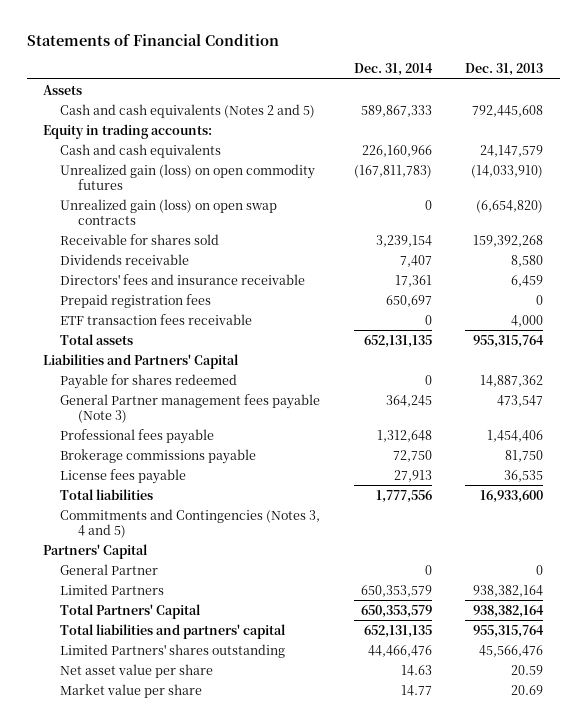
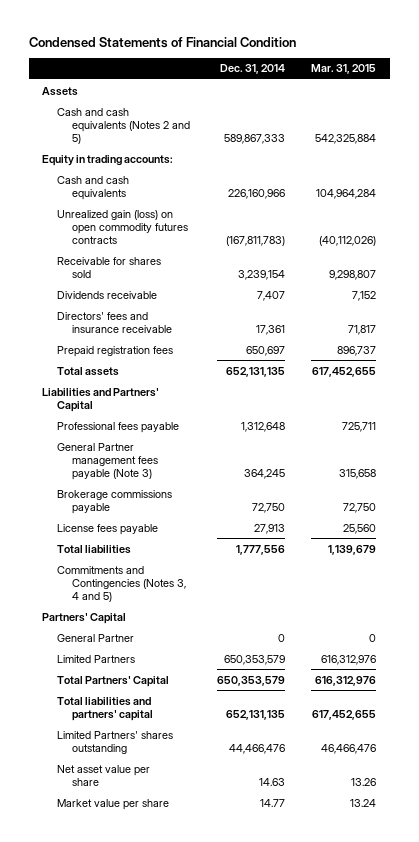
[26,34,279,47] Statements of Financial Condition -> [29,36,297,48] Condensed Statements of Financial Condition
[465,63,544,77] Dec. 31, 2013 -> none
none -> [311,64,377,75] Mar. 31, 2015
[60,198,278,225] Unrealized gain (loss) on open swap contracts -> none
[60,163,316,190] Unrealized gain (loss) on open commodity futures -> [57,209,189,244] Unrealized gain (loss) on open commodity futures contracts
[60,313,253,325] ETF transaction fees receivable -> none
[60,373,238,389] Payable for shares redeemed -> none
[60,393,321,423] General Partner management fees payable (Note 3) -> [57,442,159,480] General Partner management fees payable (Note 3)

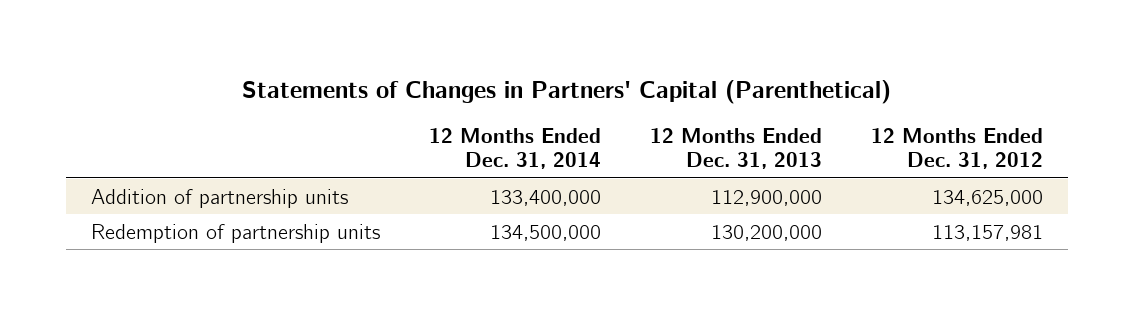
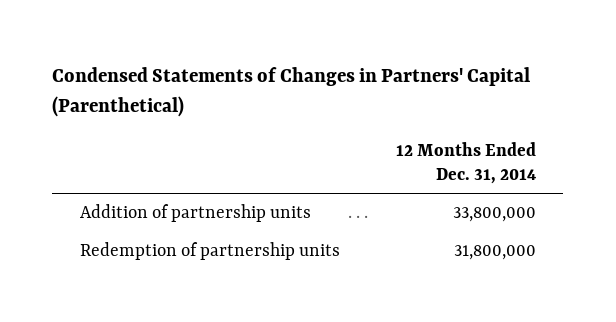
[241,79,891,104] Statements of Changes in Partners' Capital (Parenthetical) -> [52,67,531,118] Condensed Statements of Changes in Partners' Capital (Parenthetical)
[650,127,823,169] 12 Months Ended Dec. 31, 2013 -> none
[871,127,1044,169] 12 Months Ended Dec. 31, 2012 -> none
[489,189,601,206] 133,400,000 -> [452,207,536,223] 33,800,000
[489,224,601,241] 134,500,000 -> [453,245,536,261] 31,800,000

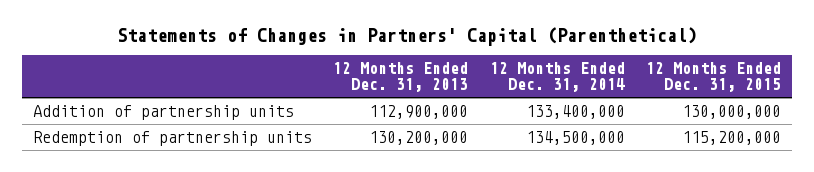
[52,67,531,118] Condensed Statements of Changes in Partners' Capital (Parenthetical) -> [116,27,697,47] Statements of Changes in Partners' Capital (Parenthetical)
none -> [333,62,469,93] 12 Months Ended Dec. 31, 2013
none -> [645,62,781,93] 12 Months Ended Dec. 31, 2015
[452,207,536,223] 33,800,000 -> [525,104,625,119] 133,400,000
[453,245,536,261] 31,800,000 -> [525,130,625,145] 134,500,000

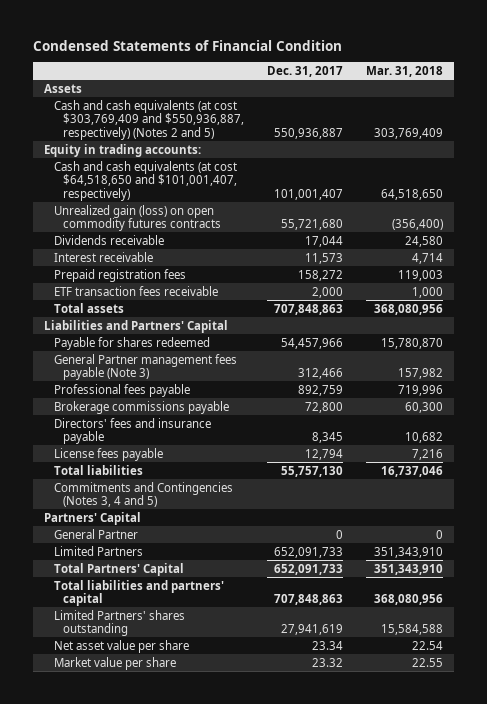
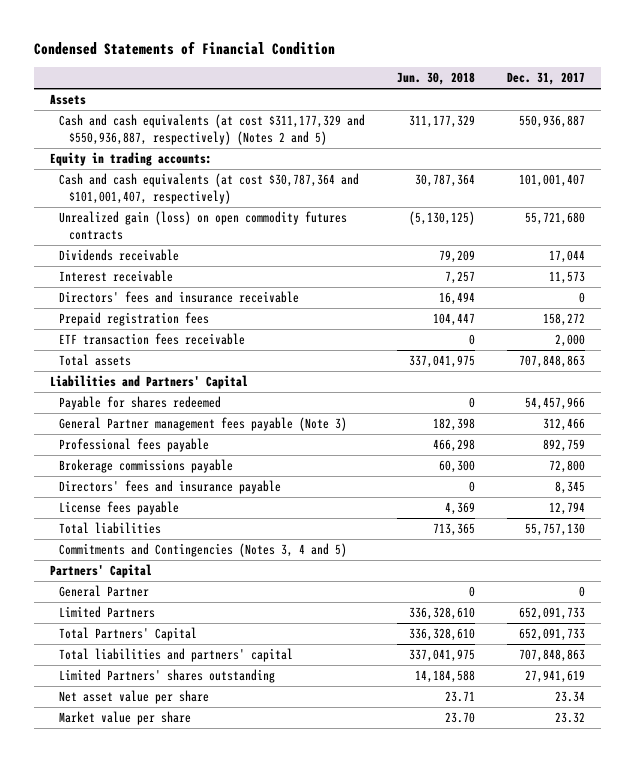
[365,66,443,78] Mar. 31, 2018 -> none
none -> [396,72,475,86] Jun. 30, 2018
[53,99,245,140] Cash and cash equivalents (at cost $303,769,409 and $550,936,887, respectively) (Notes 2 and 5) -> [59,114,366,145] Cash and cash equivalents (at cost $311,177,329 and $550,936,887, respectively) (Notes 2 and 5)
[53,160,238,201] Cash and cash equivalents (at cost $64,518,650 and $101,001,407, respectively) -> [59,173,360,204] Cash and cash equivalents (at cost $30,787,364 and $101,001,407, respectively)
none -> [59,291,300,304] Directors' fees and insurance receivable

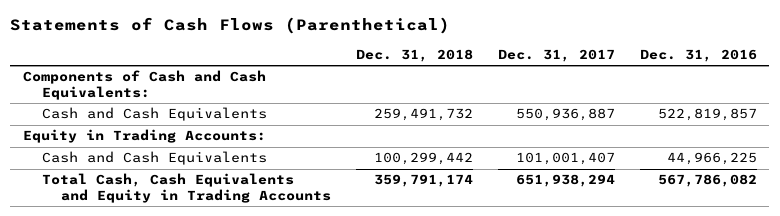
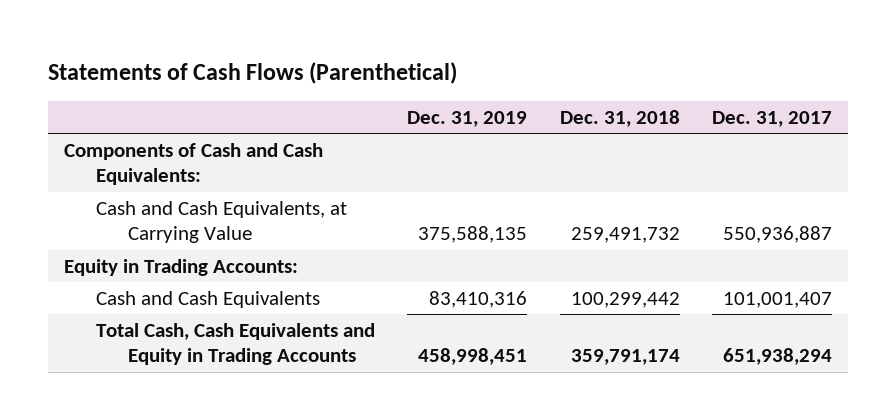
[639,48,757,62] Dec. 31, 2016 -> none
none -> [407,110,528,127] Dec. 31, 2019
[41,107,267,122] Cash and Cash Equivalents -> [96,200,348,244] Cash and Cash Equivalents, at Carrying Value

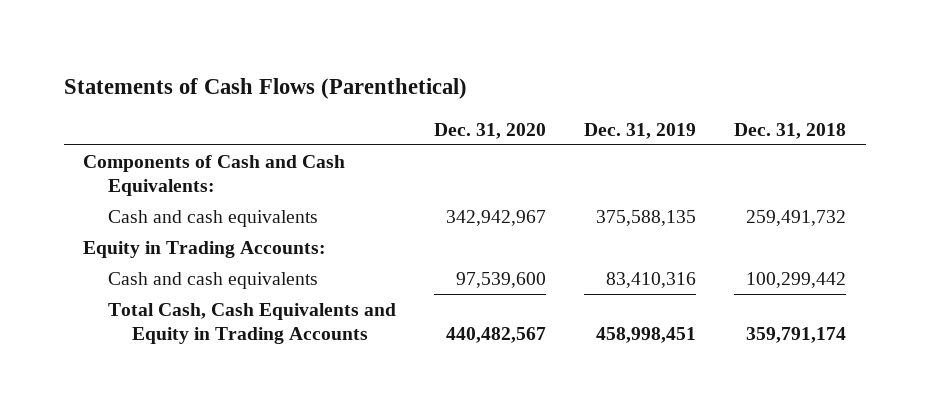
[712,110,833,127] Dec. 31, 2017 -> none
none -> [433,122,546,139] Dec. 31, 2020
[96,200,348,244] Cash and Cash Equivalents, at Carrying Value -> [107,209,318,227] Cash and cash equivalents
[96,290,321,308] Cash and Cash Equivalents -> [107,271,318,289] Cash and cash equivalents

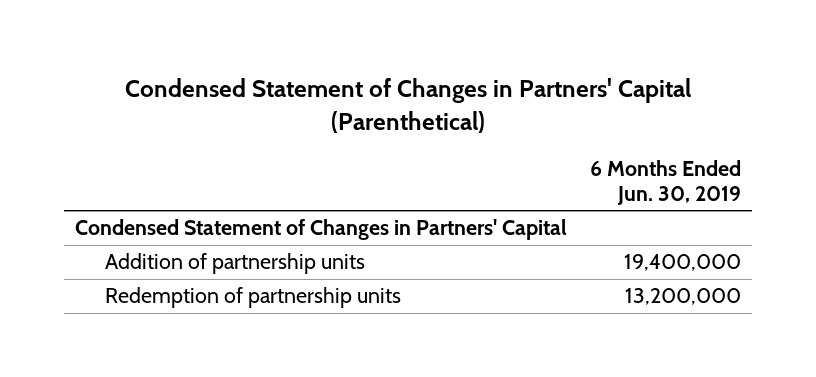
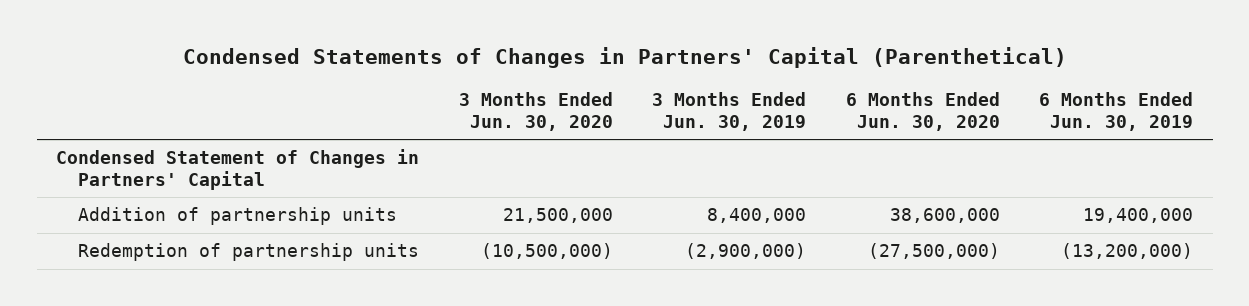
[125,78,692,134] Condensed Statement of Changes in Partners' Capital (Parenthetical) -> [182,47,1067,69] Condensed Statements of Changes in Partners' Capital (Parenthetical)
none -> [458,92,613,131] 3 Months Ended Jun. 30, 2020
none -> [652,92,807,131] 3 Months Ended Jun. 30, 2019
none -> [845,92,1000,131] 6 Months Ended Jun. 30, 2020
[624,288,741,306] 13,200,000 -> [1060,243,1193,260] (13,200,000)

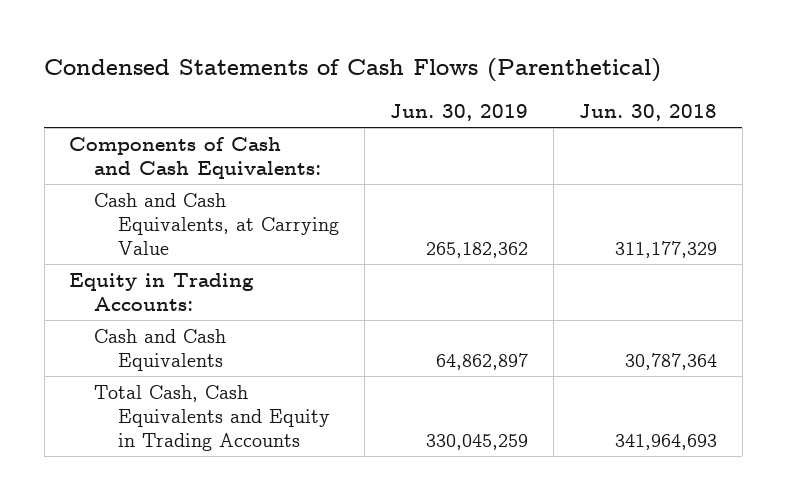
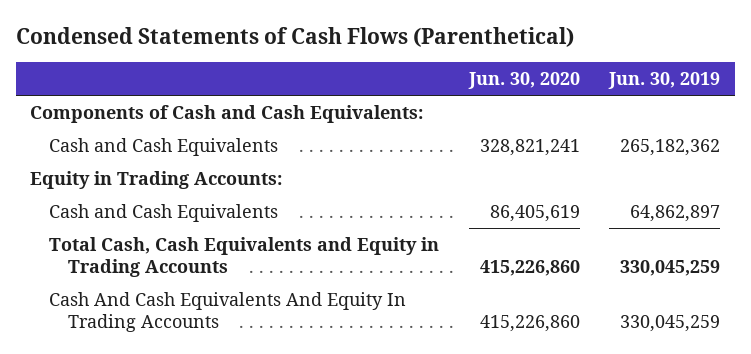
[578,104,717,122] Jun. 30, 2018 -> none
none -> [467,71,580,89] Jun. 30, 2020
[93,192,340,256] Cash and Cash Equivalents, at Carrying Value -> [49,138,279,157] Cash and Cash Equivalents
none -> [49,292,407,333] Cash And Cash Equivalents And Equity In Trading Accounts

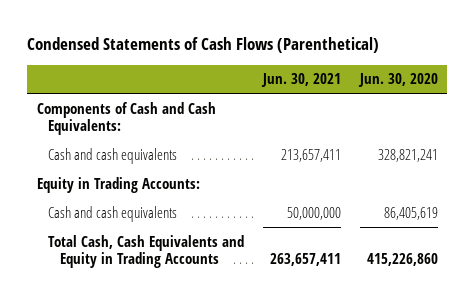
[608,71,721,89] Jun. 30, 2019 -> none
none -> [260,73,341,88] Jun. 30, 2021
[49,138,279,157] Cash and Cash Equivalents -> [48,147,178,164] Cash and cash equivalents
[49,204,279,223] Cash and Cash Equivalents -> [48,205,178,222] Cash and cash equivalents
[49,292,407,333] Cash And Cash Equivalents And Equity In Trading Accounts -> none

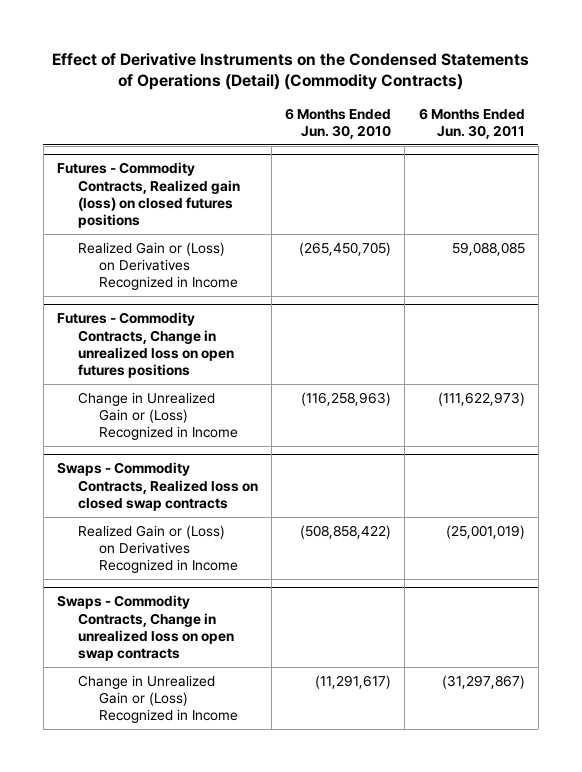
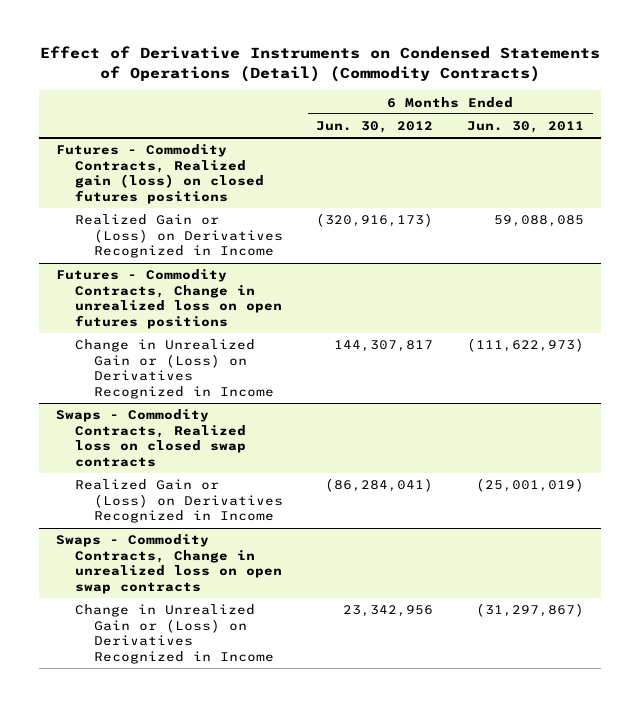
[51,52,529,91] Effect of Derivative Instruments on the Condensed Statements of Operations (Detail) (Commodity Contracts) -> [40,46,601,82] Effect of Derivative Instruments on Condensed Statements of Operations (Detail) (Commodity Contracts)
[285,107,392,139] 6 Months Ended Jun. 30, 2010 -> none
none -> [316,121,434,134] Jun. 30, 2012
[77,391,238,441] Change in Unrealized Gain or (Loss) Recognized in Income -> [74,339,274,400] Change in Unrealized Gain or (Loss) on Derivatives Recognized in Income
[77,674,238,724] Change in Unrealized Gain or (Loss) Recognized in Income -> [74,604,274,665] Change in Unrealized Gain or (Loss) on Derivatives Recognized in Income

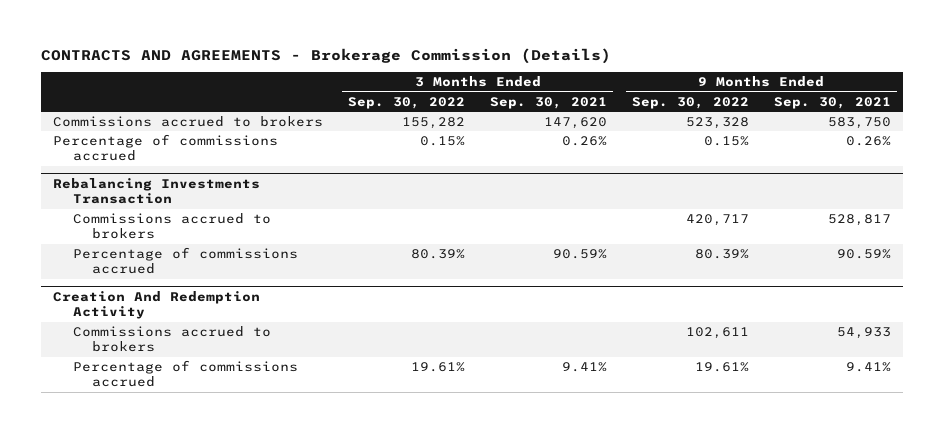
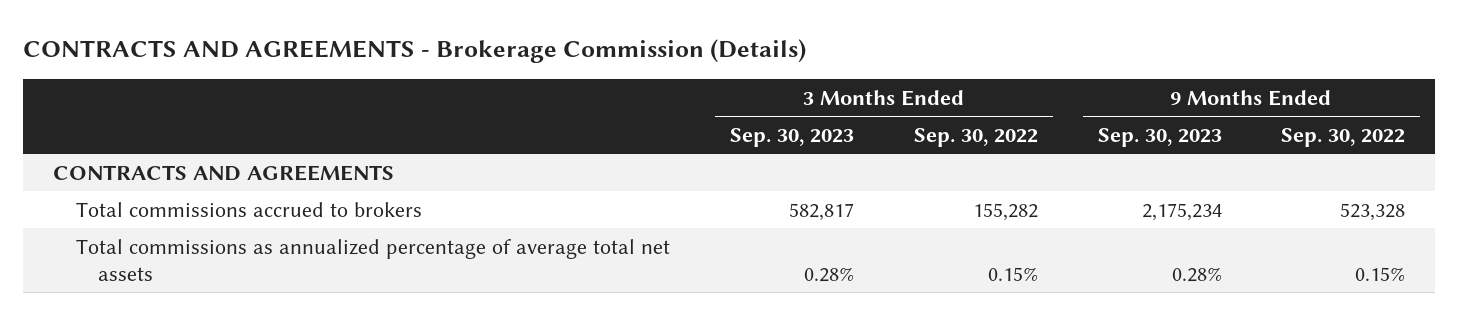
[490,96,608,109] Sep. 30, 2021 -> none
[773,96,891,109] Sep. 30, 2021 -> none
none -> [729,127,854,147] Sep. 30, 2023
none -> [1097,127,1222,147] Sep. 30, 2023
[53,177,261,205] Rebalancing Investments Transaction -> none
[72,213,271,240] Commissions accrued to brokers -> none
[72,247,298,275] Percentage of commissions accrued -> none
[53,290,261,320] Creation And Redemption Activity -> none
[72,326,271,353] Commissions accrued to brokers -> none
[72,360,298,388] Percentage of commissions accrued -> none
none -> [53,164,395,181] CONTRACTS AND AGREEMENTS
[53,116,324,128] Commissions accrued to brokers -> [75,201,422,217] Total commissions accrued to brokers
[53,134,279,162] Percentage of commissions accrued -> [75,238,670,281] Total commissions as annualized percentage of average total net assets

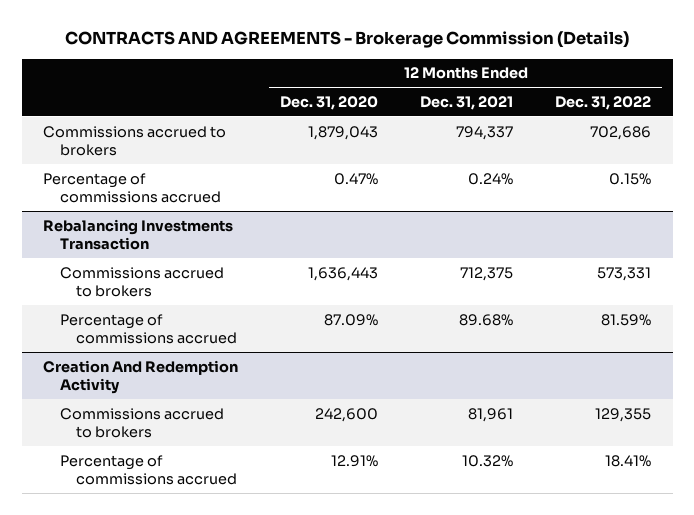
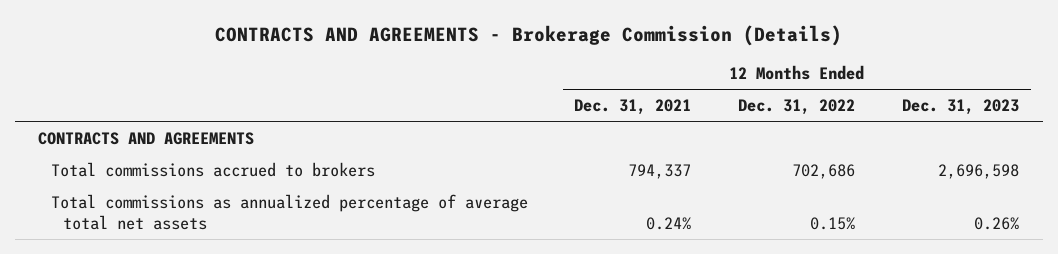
[280,95,379,110] Dec. 31, 2020 -> none
none -> [902,99,1020,116] Dec. 31, 2023
[42,218,233,251] Rebalancing Investments Transaction -> none
[59,266,224,298] Commissions accrued to brokers -> none
[59,313,238,345] Percentage of commissions accrued -> none
[42,359,238,395] Creation And Redemption Activity -> none
[59,407,224,439] Commissions accrued to brokers -> none
[59,454,238,486] Percentage of commissions accrued -> none
none -> [38,131,255,145] CONTRACTS AND AGREEMENTS
[42,125,226,157] Commissions accrued to brokers -> [50,161,375,177] Total commissions accrued to brokers
[42,172,221,204] Percentage of commissions accrued -> [50,193,528,230] Total commissions as annualized percentage of average total net assets

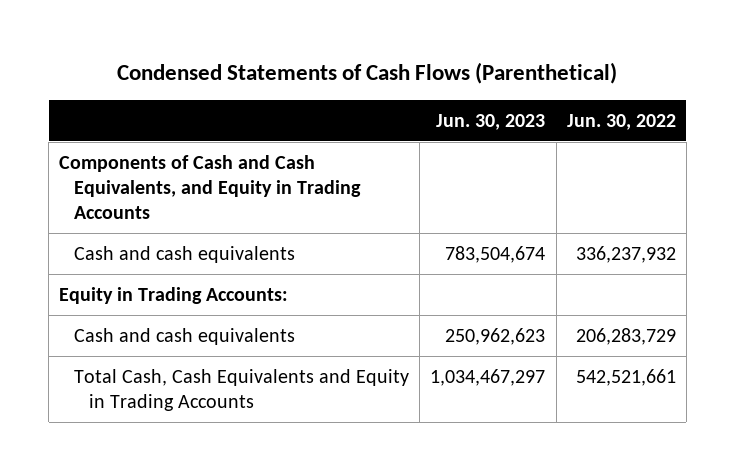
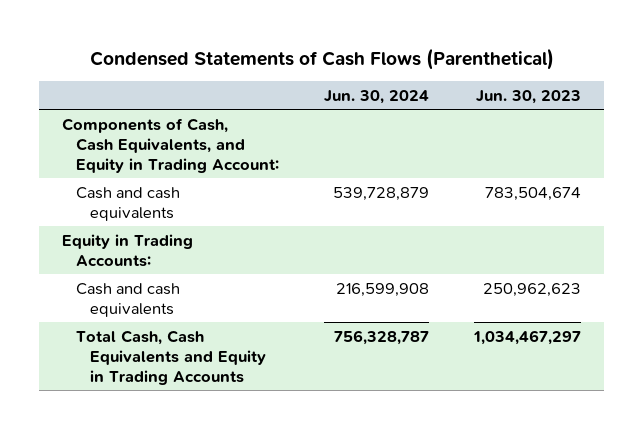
[566,113,676,130] Jun. 30, 2022 -> none
none -> [324,89,430,104] Jun. 30, 2024
[59,154,362,220] Components of Cash and Cash Equivalents, and Equity in Trading Accounts -> [61,117,280,173] Components of Cash, Cash Equivalents, and Equity in Trading Account:

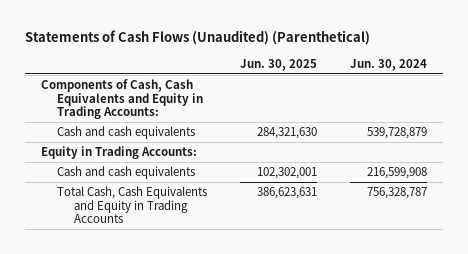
[89,47,554,70] Condensed Statements of Cash Flows (Parenthetical) -> [24,30,370,46] Statements of Cash Flows (Unaudited) (Parenthetical)
[476,89,582,104] Jun. 30, 2023 -> none
none -> [240,58,318,71] Jun. 30, 2025
[61,117,280,173] Components of Cash, Cash Equivalents, and Equity in Trading Account: -> [41,79,204,119] Components of Cash, Cash Equivalents and Equity in Trading Accounts:

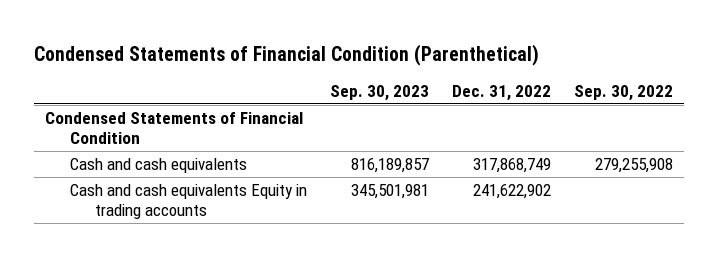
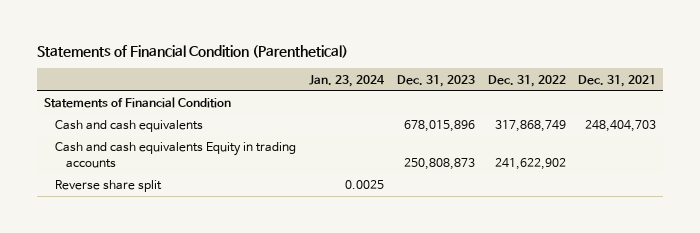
[34,43,540,66] Condensed Statements of Financial Condition (Parenthetical) -> [37,45,349,59] Statements of Financial Condition (Parenthetical)
[330,84,430,101] Sep. 30, 2023 -> none
[573,84,673,101] Sep. 30, 2022 -> none
none -> [308,74,385,87] Jan. 23, 2024
none -> [396,74,475,87] Dec. 31, 2023
none -> [578,74,657,87] Dec. 31, 2021
[45,111,304,145] Condensed Statements of Financial Condition -> [43,97,231,109] Statements of Financial Condition
none -> [54,180,162,193] Reverse share split

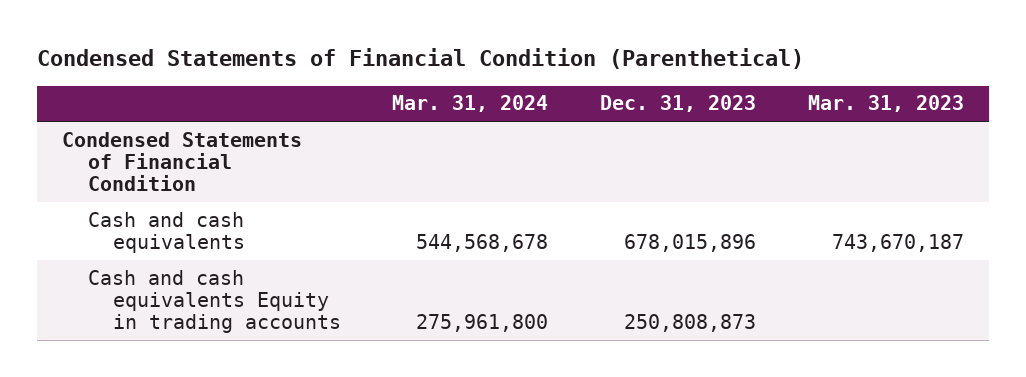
[37,45,349,59] Statements of Financial Condition (Parenthetical) -> [36,48,804,70] Condensed Statements of Financial Condition (Parenthetical)
[308,74,385,87] Jan. 23, 2024 -> none
[487,74,566,87] Dec. 31, 2022 -> none
[578,74,657,87] Dec. 31, 2021 -> none
none -> [392,95,549,113] Mar. 31, 2024
none -> [807,95,964,113] Mar. 31, 2023
[43,97,231,109] Statements of Financial Condition -> [62,131,303,192] Condensed Statements of Financial Condition
[54,180,162,193] Reverse share split -> none

